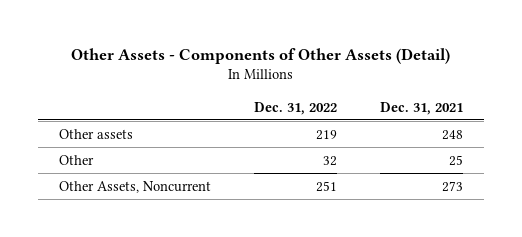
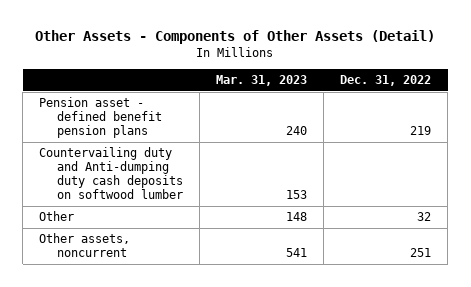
[379,101,463,115] Dec. 31, 2021 -> none
none -> [216,75,308,87] Mar. 31, 2023
[59,128,134,139] Other assets -> [39,97,163,139] Pension asset - defined benefit pension plans
none -> [39,147,184,200] Countervailing duty and Anti-dumping duty cash deposits on softwood lumber
[59,180,212,193] Other Assets, Noncurrent -> [39,233,131,258] Other assets, noncurrent

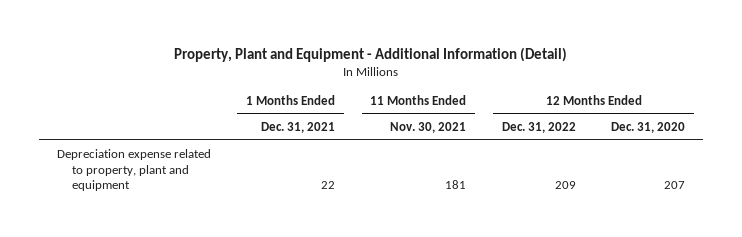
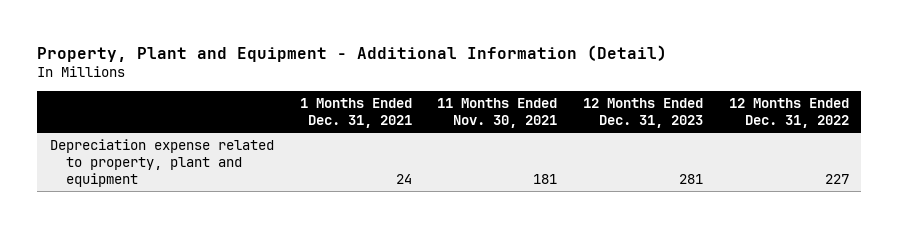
[611,121,686,133] Dec. 31, 2020 -> none
none -> [582,98,703,129] 12 Months Ended Dec. 31, 2023
[321,181,336,190] 22 -> [395,174,412,185] 24
[554,181,576,190] 209 -> [824,174,849,185] 227

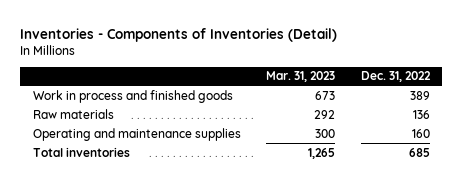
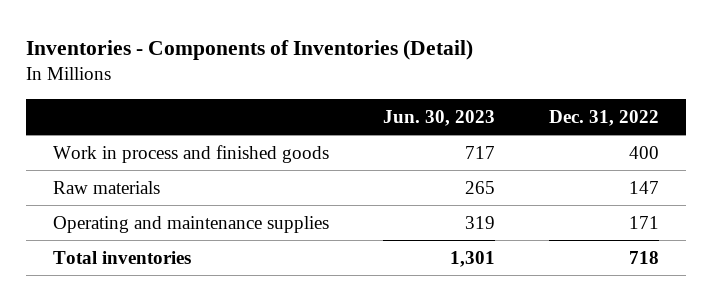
[266,71,336,83] Mar. 31, 2023 -> none
none -> [382,109,495,126] Jun. 30, 2023
[409,90,430,100] 389 -> [629,145,660,159] 400
[412,109,430,119] 136 -> [629,180,660,194] 147
[411,128,430,138] 160 -> [629,215,660,229] 171
[408,147,430,157] 685 -> [629,250,660,264] 718

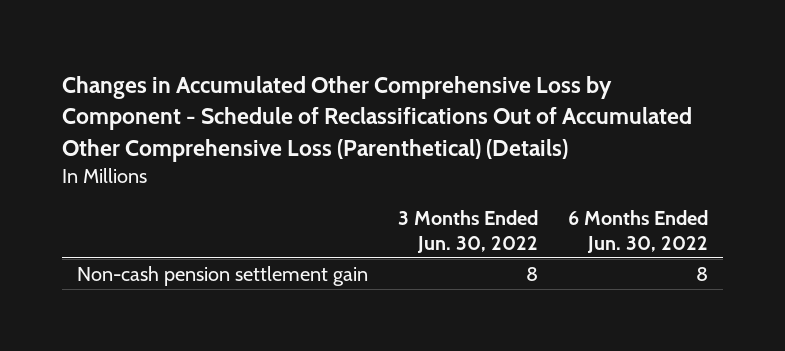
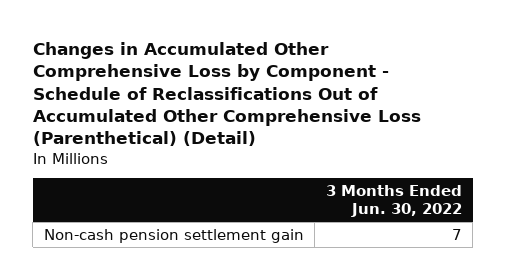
[61,75,692,162] Changes in Accumulated Other Comprehensive Loss by Component - Schedule of Reclassifications Out of Accumulated Other Comprehensive Loss (Parenthetical) (Details) -> [32,42,421,147] Changes in Accumulated Other Comprehensive Loss by Component - Schedule of Reclassifications Out of Accumulated Other Comprehensive Loss (Parenthetical) (Detail)
[568,210,709,253] 6 Months Ended Jun. 30, 2022 -> none
[525,267,538,282] 8 -> [451,228,462,240] 7

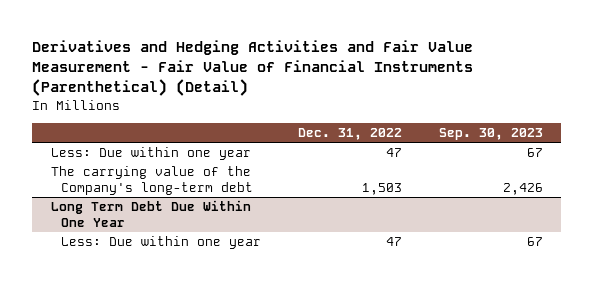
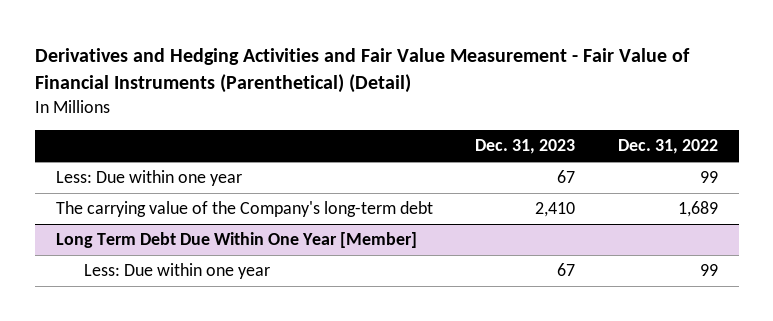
[438,128,543,141] Sep. 30, 2023 -> none
none -> [475,139,576,155] Dec. 31, 2023
[385,148,402,158] 47 -> [699,171,718,184] 99
[361,182,402,195] 1,503 -> [677,201,718,218] 1,689
[50,200,251,227] Long Term Debt Due Within One Year -> [55,232,417,249] Long Term Debt Due Within One Year [Member]
[385,237,402,247] 47 -> [699,264,718,277] 99

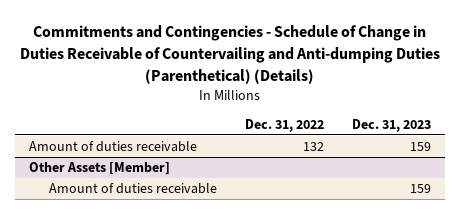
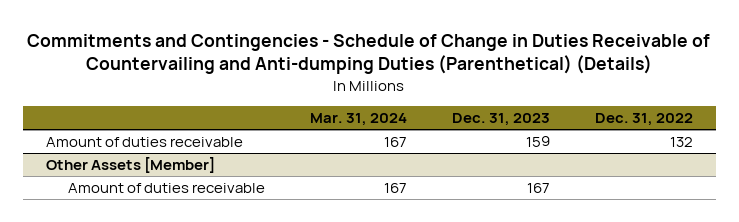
none -> [310,113,408,127] Mar. 31, 2024
[409,184,431,194] 159 -> [527,183,551,194] 167

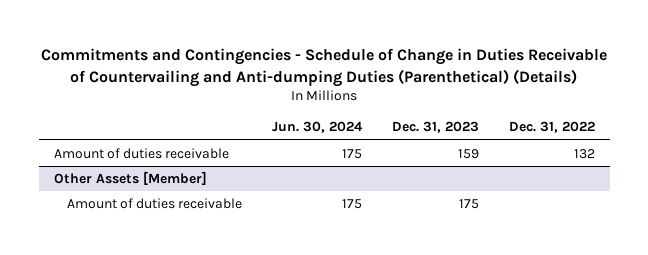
[310,113,408,127] Mar. 31, 2024 -> none
none -> [272,121,364,134] Jun. 30, 2024
[527,183,551,194] 167 -> [458,199,479,210] 175

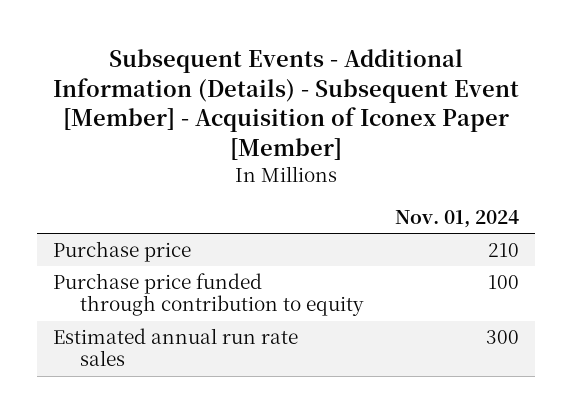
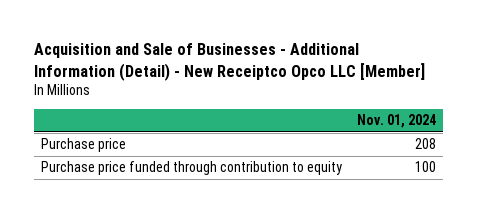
[52,48,519,161] Subsequent Events - Additional Information (Details) - Subsequent Event [Member] - Acquisition of Iconex Paper [Member] -> [33,43,425,81] Acquisition and Sale of Businesses - Additional Information (Detail) - New Receiptco Opco LLC [Member]
[487,243,519,258] 210 -> [414,138,436,150] 208
[52,328,298,367] Estimated annual run rate sales -> none

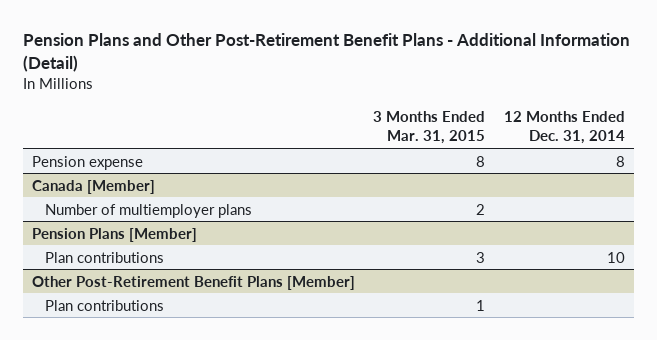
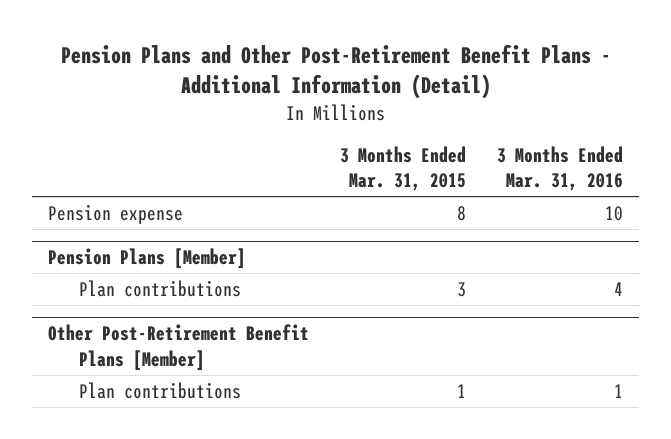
[503,110,625,145] 12 Months Ended Dec. 31, 2014 -> none
none -> [497,145,624,192] 3 Months Ended Mar. 31, 2016
[32,179,156,194] Canada [Member] -> none
[45,203,253,218] Number of multiemployer plans -> none

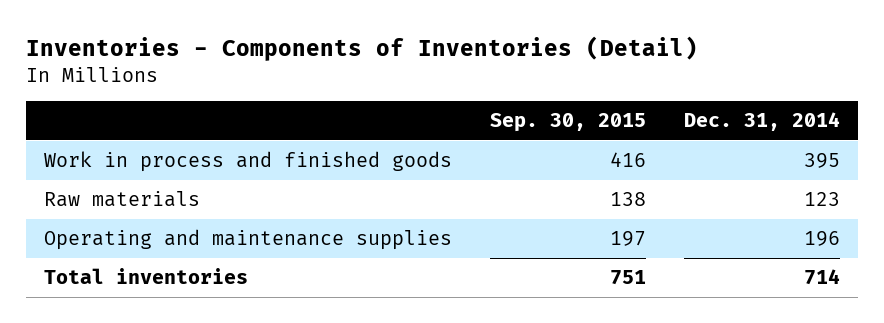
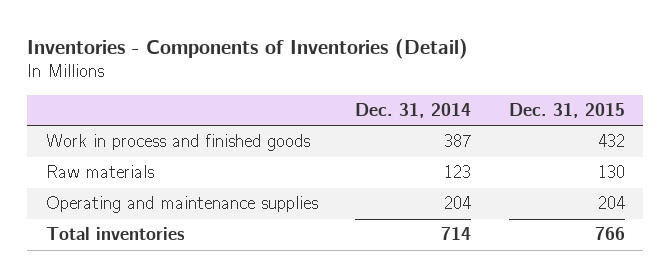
[490,113,647,133] Sep. 30, 2015 -> none
none -> [508,103,625,119] Dec. 31, 2015
[803,153,840,169] 395 -> [444,134,472,148] 387
[803,231,840,247] 196 -> [444,196,472,210] 204

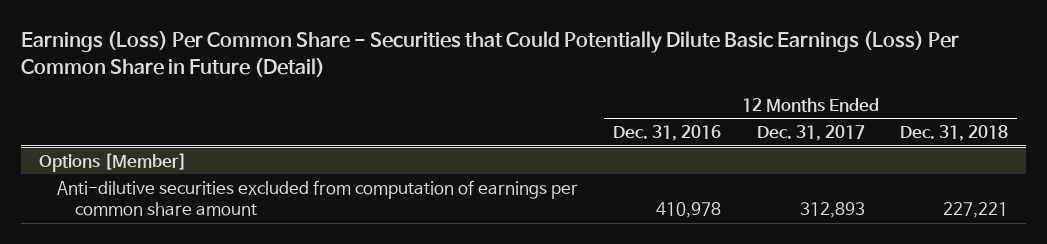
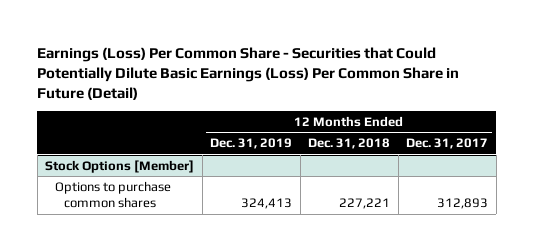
[613,125,722,142] Dec. 31, 2016 -> none
none -> [210,138,293,150] Dec. 31, 2019
[38,152,187,172] Options [Member] -> [45,159,195,173] Stock Options [Member]
[56,179,578,217] Anti-dilutive securities excluded from computation of earnings per common share amount -> [54,180,171,209] Options to purchase common shares

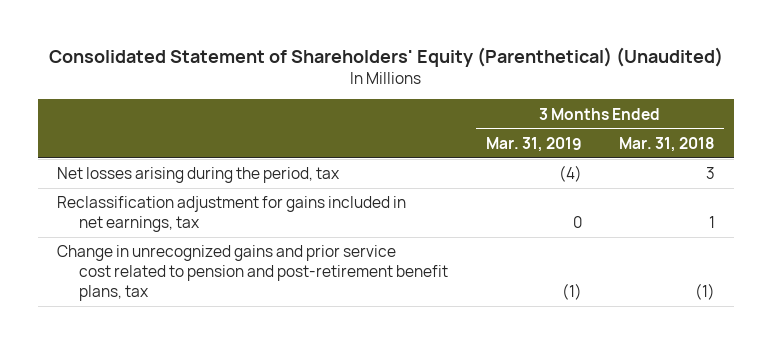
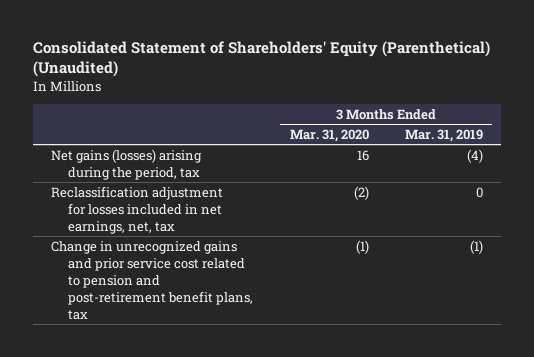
[618,136,715,152] Mar. 31, 2018 -> none
none -> [289,129,369,143] Mar. 31, 2020
[57,167,341,184] Net losses arising during the period, tax -> [50,148,202,180] Net gains (losses) arising during the period, tax
[57,196,407,233] Reclassification adjustment for gains included in net earnings, tax -> [50,185,223,234] Reclassification adjustment for losses included in net earnings, net, tax

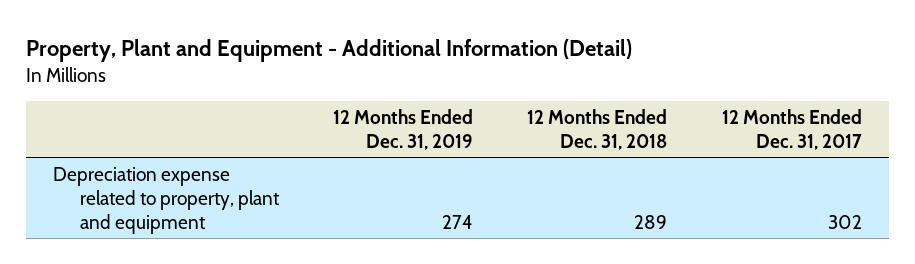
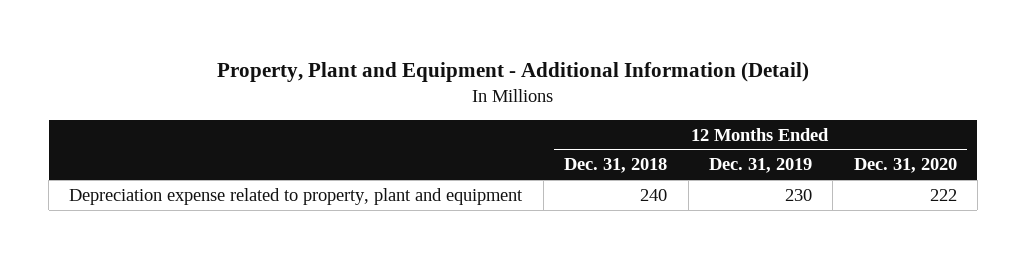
[721,108,862,150] 12 Months Ended Dec. 31, 2017 -> none
none -> [853,158,957,174] Dec. 31, 2020
[442,214,474,229] 274 -> [784,188,812,201] 230
[634,214,668,229] 289 -> [640,188,668,201] 240

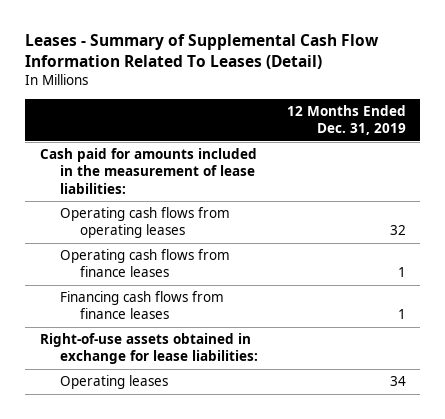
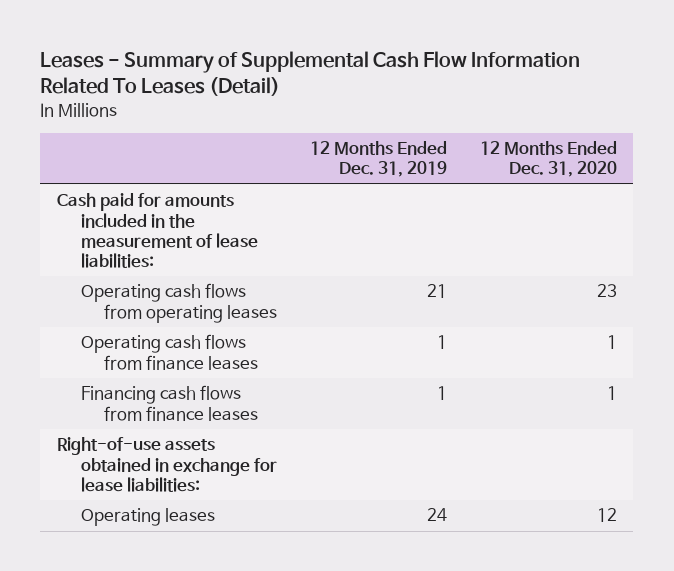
none -> [479,141,617,178] 12 Months Ended Dec. 31, 2020
[389,225,406,236] 32 -> [427,284,448,299] 21
[389,376,406,387] 34 -> [427,508,448,522] 24

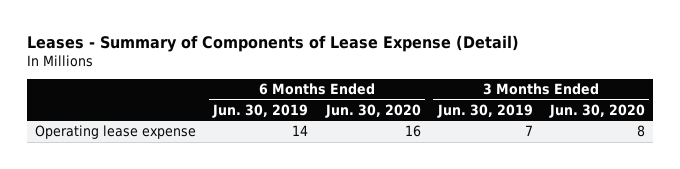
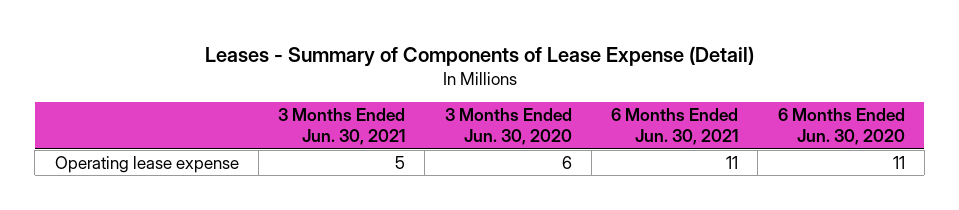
[212,104,309,119] Jun. 30, 2019 -> none
[436,104,533,119] Jun. 30, 2019 -> none
none -> [278,107,406,146] 3 Months Ended Jun. 30, 2021
none -> [611,107,739,146] 6 Months Ended Jun. 30, 2021
[404,125,421,138] 16 -> [892,155,905,169] 11
[636,125,645,138] 8 -> [561,155,572,169] 6

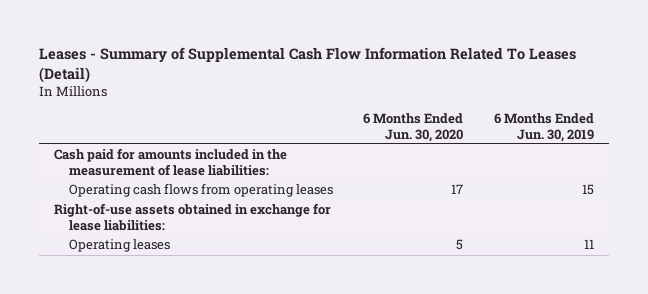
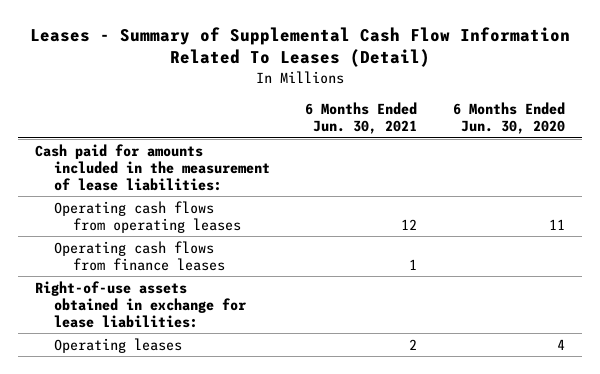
[493,113,594,142] 6 Months Ended Jun. 30, 2019 -> none
none -> [305,102,418,135] 6 Months Ended Jun. 30, 2021
[451,184,464,195] 17 -> [548,218,565,230] 11
none -> [54,240,226,271] Operating cash flows from finance leases
[456,239,464,251] 5 -> [556,338,565,350] 4

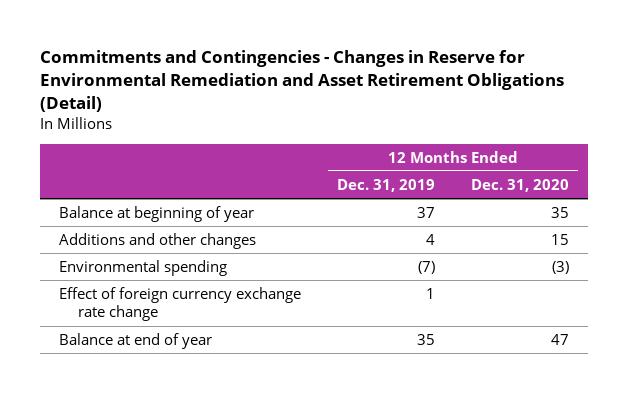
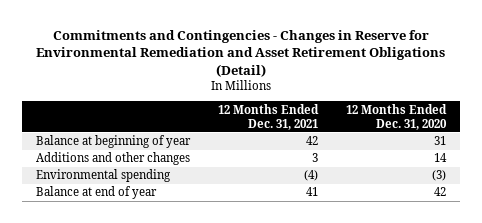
[337,178,436,192] Dec. 31, 2019 -> none
none -> [217,103,319,130] 12 Months Ended Dec. 31, 2021
[551,206,570,218] 35 -> [433,136,446,146] 31
[551,233,570,245] 15 -> [433,153,447,163] 14
[58,286,301,322] Effect of foreign currency exchange rate change -> none
[551,333,570,345] 47 -> [433,187,446,197] 42

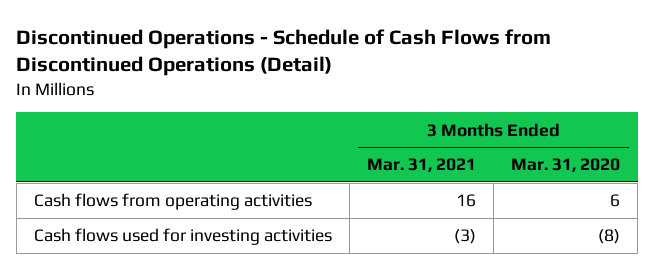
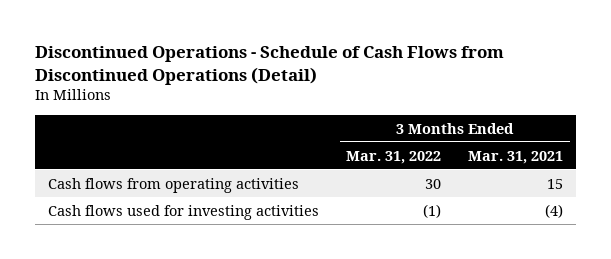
[511,158,621,173] Mar. 31, 2020 -> none
none -> [346,150,442,164] Mar. 31, 2022
[456,194,477,208] 16 -> [546,178,563,189] 15
[454,229,477,245] (3) -> [544,203,563,218] (4)

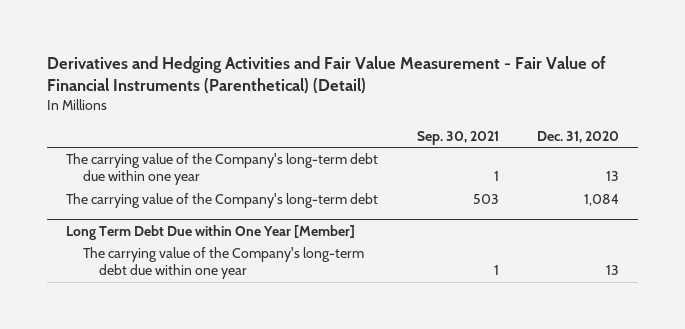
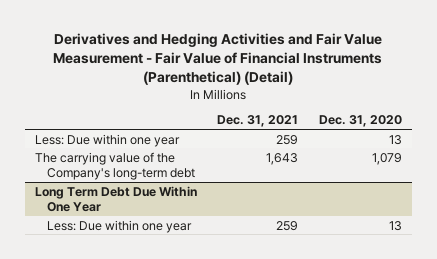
[416,130,499,145] Sep. 30, 2021 -> none
none -> [217,115,299,128] Dec. 31, 2021
[66,153,379,186] The carrying value of the Company's long-term debt due within one year -> [34,133,180,147] Less: Due within one year
[583,194,619,207] 1,084 -> [371,152,402,165] 1,079
[66,224,356,240] Long Term Debt Due within One Year [Member] -> [34,185,197,213] Long Term Debt Due Within One Year
[82,247,364,280] The carrying value of the Company's long-term debt due within one year -> [46,219,192,233] Less: Due within one year

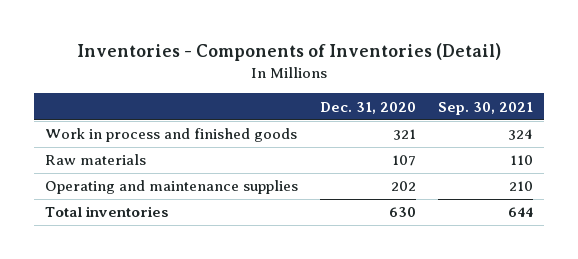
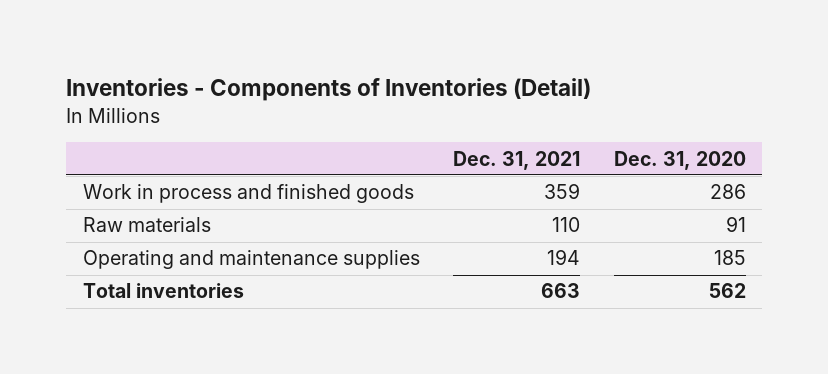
[438,101,534,115] Sep. 30, 2021 -> none
none -> [453,150,581,170] Dec. 31, 2021
[392,129,416,141] 321 -> [709,184,746,200] 286
[391,155,416,167] 107 -> [725,216,746,233] 91
[390,181,416,192] 202 -> [713,250,746,266] 185
[388,207,416,218] 630 -> [708,283,746,299] 562

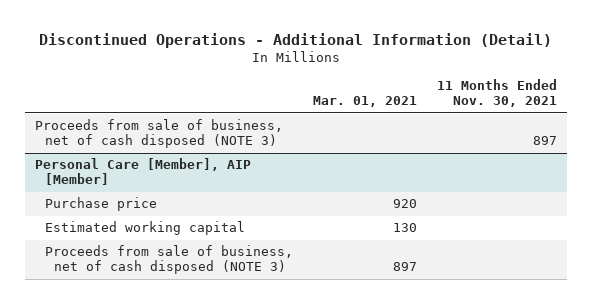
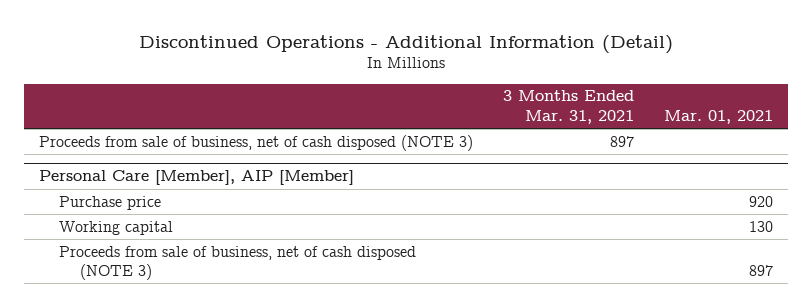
[436,79,557,108] 11 Months Ended Nov. 30, 2021 -> none
none -> [502,90,634,124] 3 Months Ended Mar. 31, 2021
[44,221,245,236] Estimated working capital -> [59,220,174,235] Working capital

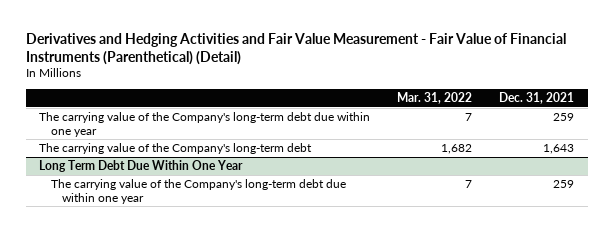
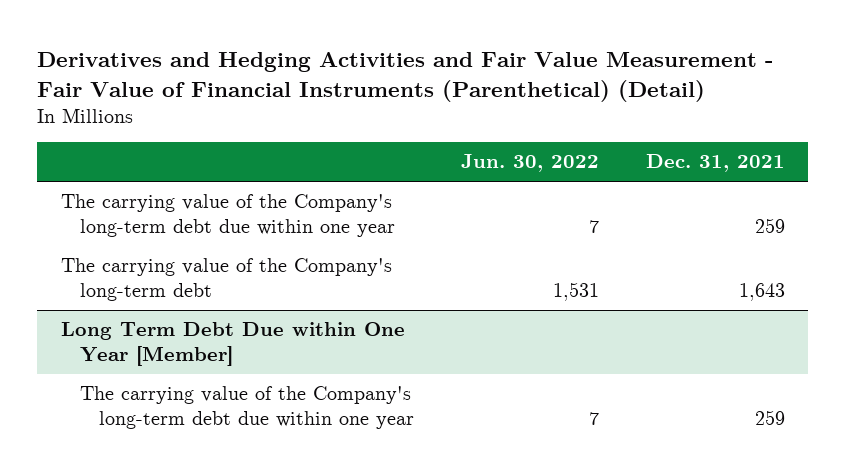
[397,92,473,105] Mar. 31, 2022 -> none
none -> [460,154,599,173] Jun. 30, 2022
[39,159,244,172] Long Term Debt Due Within One Year -> [60,322,405,366] Long Term Debt Due within One Year [Member]

